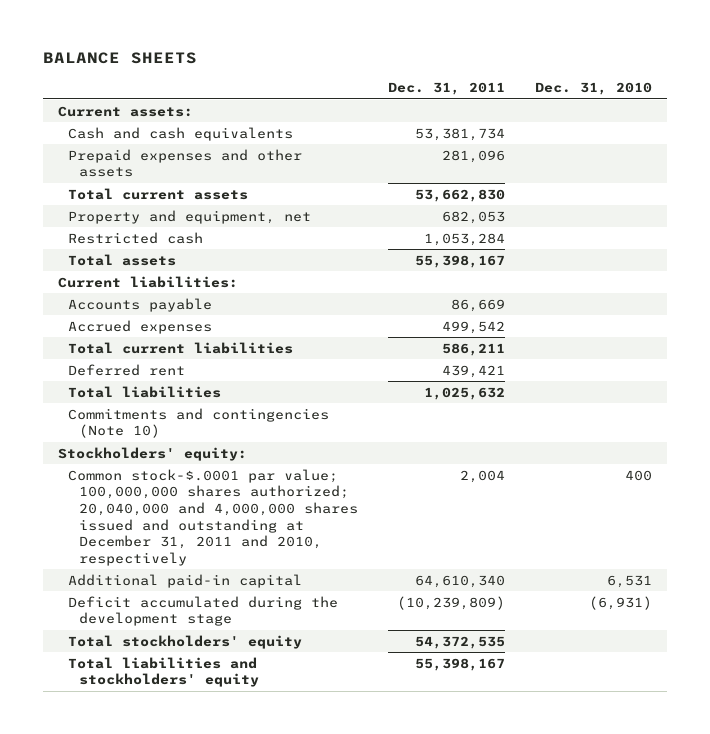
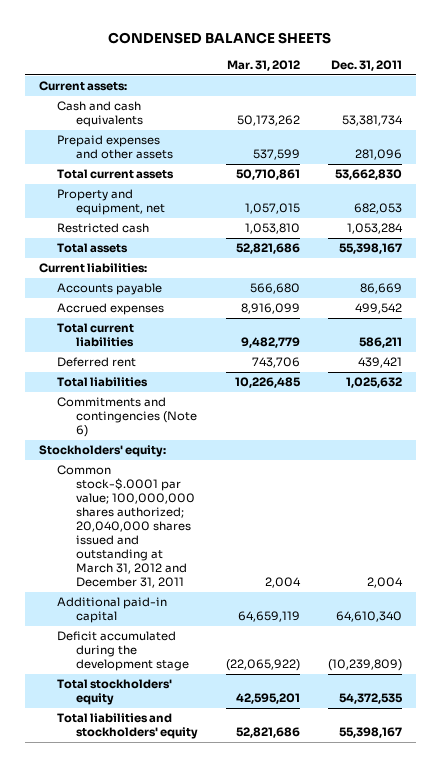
[42,52,197,65] BALANCE SHEETS -> [108,32,332,45] CONDENSED BALANCE SHEETS
[535,82,653,96] Dec. 31, 2010 -> none
none -> [226,60,300,72] Mar. 31, 2012
[68,407,330,439] Commitments and contingencies (Note 10) -> [57,397,197,438] Commitments and contingencies (Note 6)
[68,468,359,566] Common stock-$.0001 par value; 100,000,000 shares authorized; 20,040,000 and 4,000,000 shares issued and outstanding at December 31, 2011 and 2010, respectively -> [57,465,195,588] Common stock-$.0001 par value; 100,000,000 shares authorized; 20,040,000 shares issued and outstanding at March 31, 2012 and December 31, 2011

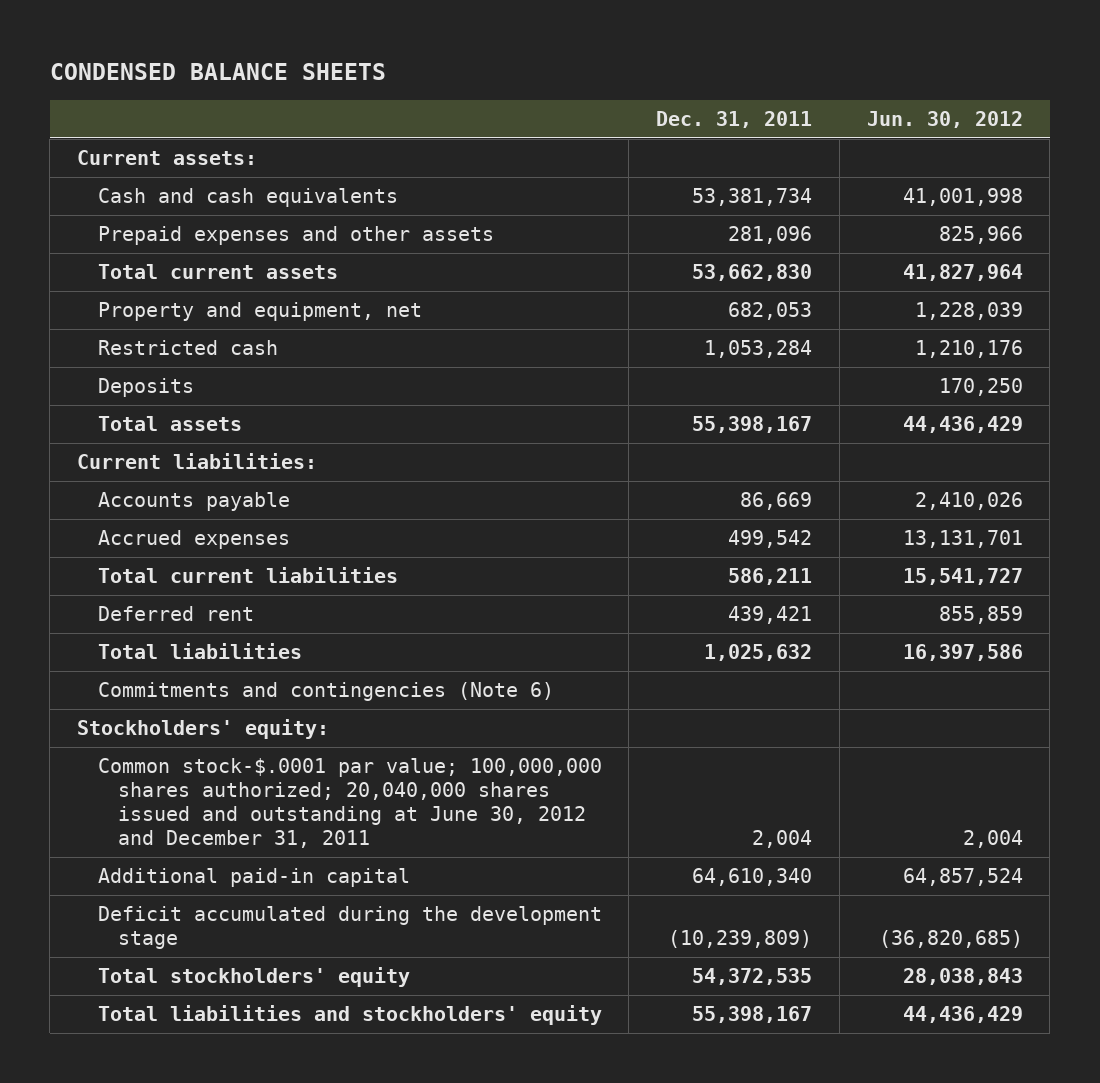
[226,60,300,72] Mar. 31, 2012 -> none
none -> [866,110,1023,128] Jun. 30, 2012
none -> [97,378,194,398] Deposits
[57,465,195,588] Common stock-$.0001 par value; 100,000,000 shares authorized; 20,040,000 shares issued and outstanding at March 31, 2012 and December 31, 2011 -> [97,758,602,849] Common stock-$.0001 par value; 100,000,000 shares authorized; 20,040,000 shares issued and outstanding at June 30, 2012 and December 31, 2011

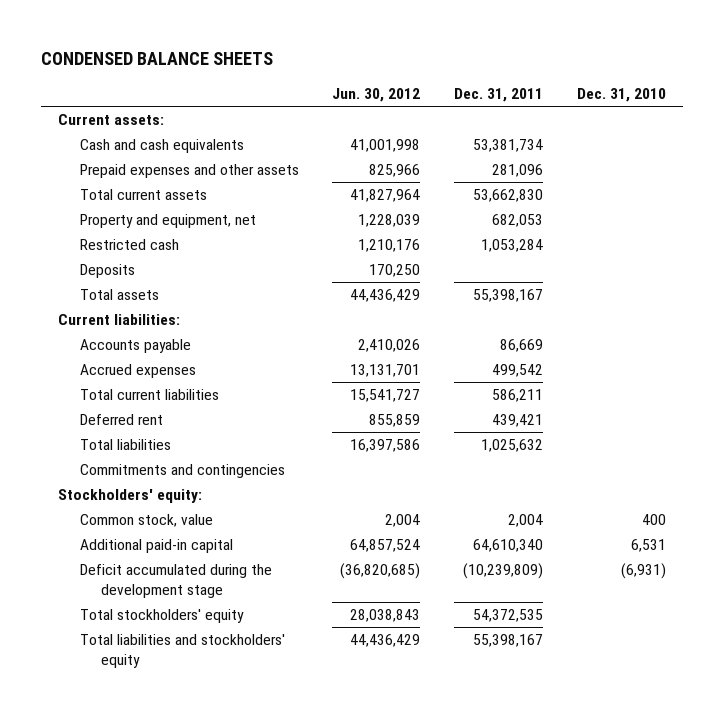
none -> [577,88,667,103] Dec. 31, 2010
[97,682,554,702] Commitments and contingencies (Note 6) -> [79,464,285,479] Commitments and contingencies
[97,758,602,849] Common stock-$.0001 par value; 100,000,000 shares authorized; 20,040,000 shares issued and outstanding at June 30, 2012 and December 31, 2011 -> [79,514,213,528] Common stock, value

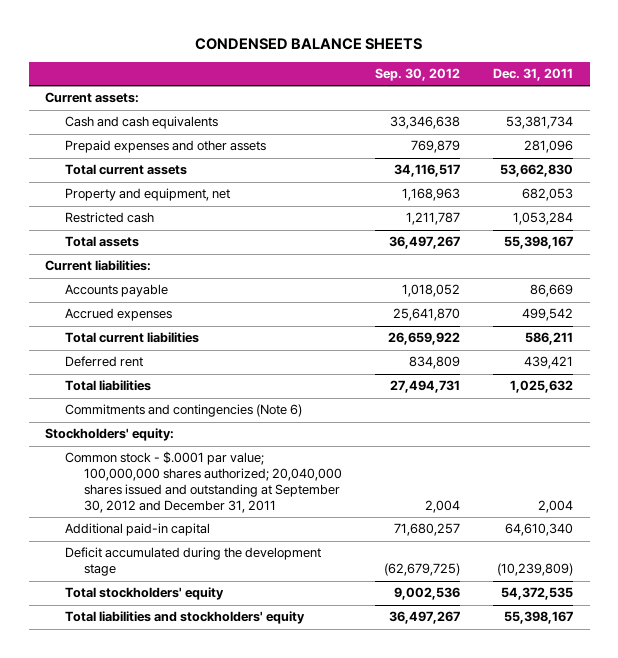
[332,88,421,103] Jun. 30, 2012 -> none
[577,88,667,103] Dec. 31, 2010 -> none
none -> [374,68,460,82] Sep. 30, 2012
[79,264,135,279] Deposits -> none
[79,464,285,479] Commitments and contingencies -> [64,404,302,418] Commitments and contingencies (Note 6)
[79,514,213,528] Common stock, value -> [64,451,342,514] Common stock - $.0001 par value; 100,000,000 shares authorized; 20,040,000 shares issued and outstanding at September 30, 2012 and December 31, 2011

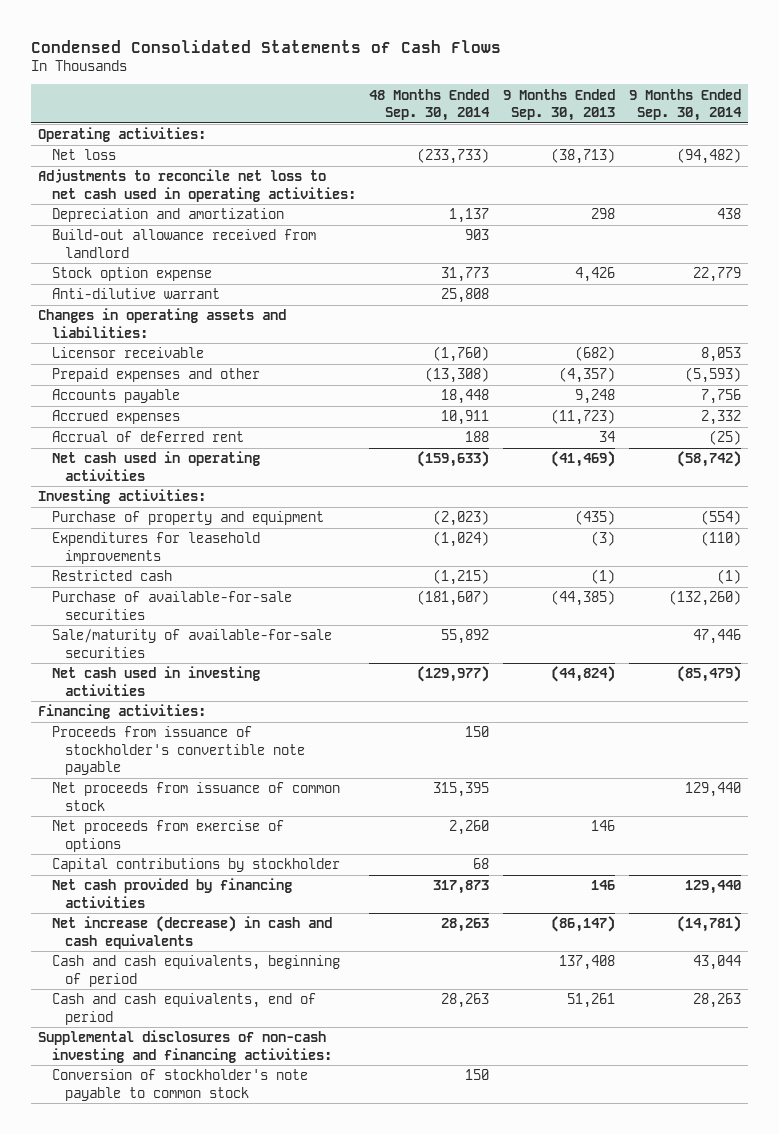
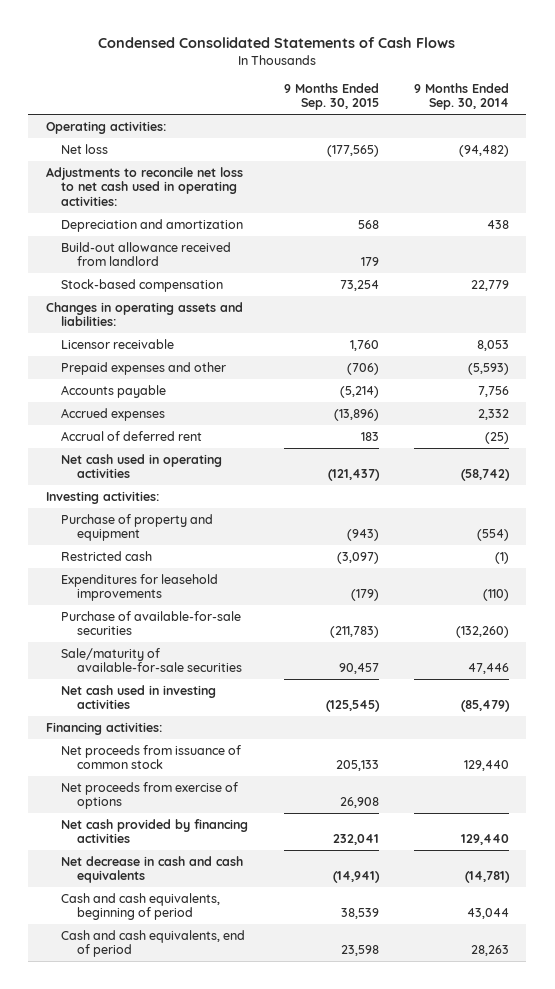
[369,88,491,121] 48 Months Ended Sep. 30, 2014 -> none
[503,88,616,121] 9 Months Ended Sep. 30, 2013 -> none
none -> [283,82,379,111] 9 Months Ended Sep. 30, 2015
[51,288,220,300] Anti-dilutive warrant -> none
[51,267,212,282] Stock option expense -> [61,278,224,292] Stock-based compensation
[51,532,260,564] Expenditures for leasehold improvements -> [61,573,219,602] Expenditures for leasehold improvements
[51,726,306,775] Proceeds from issuance of stockholder's convertible note payable -> none
[51,858,340,873] Capital contributions by stockholder -> none
[51,916,332,949] Net increase (decrease) in cash and cash equivalents -> [61,855,244,884] Net decrease in cash and cash equivalents
[38,1030,332,1063] Supplemental disclosures of non-cash investing and financing activities: -> none
[51,1069,308,1101] Conversion of stockholder's note payable to common stock -> none

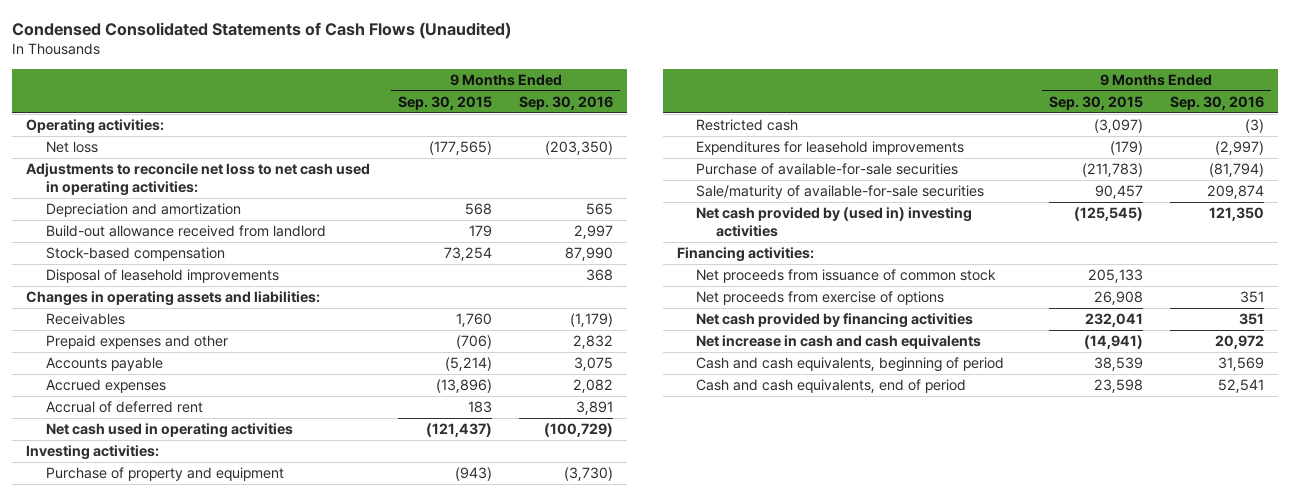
[98,36,456,48] Condensed Consolidated Statements of Cash Flows -> [12,21,512,39] Condensed Consolidated Statements of Cash Flows (Unaudited)
[413,82,509,111] 9 Months Ended Sep. 30, 2014 -> none
none -> [519,95,614,110] Sep. 30, 2016
none -> [45,269,279,284] Disposal of leasehold improvements
[61,338,175,349] Licensor receivable -> [45,313,125,326] Receivables
[61,684,217,710] Net cash used in investing activities -> [696,207,973,238] Net cash provided by (used in) investing activities
[61,855,244,884] Net decrease in cash and cash equivalents -> [696,335,982,350] Net increase in cash and cash equivalents

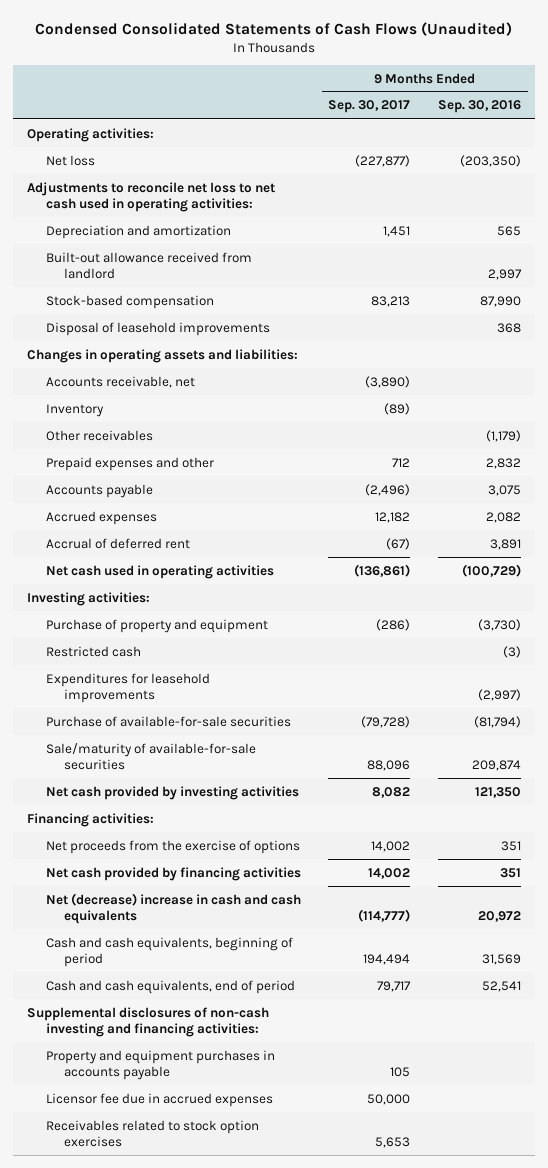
[397,95,492,110] Sep. 30, 2015 -> none
none -> [328,100,411,114] Sep. 30, 2017
[45,225,326,238] Build-out allowance received from landlord -> [45,251,252,279] Built-out allowance received from landlord
none -> [45,375,195,388] Accounts receivable, net
none -> [45,403,104,417] Inventory
[45,313,125,326] Receivables -> [45,429,153,441] Other receivables
[696,207,973,238] Net cash provided by (used in) investing activities -> [45,785,299,800] Net cash provided by investing activities
[696,269,997,284] Net proceeds from issuance of common stock -> none
[696,291,945,306] Net proceeds from exercise of options -> [45,839,300,854] Net proceeds from the exercise of options
[696,335,982,350] Net increase in cash and cash equivalents -> [45,892,301,924] Net (decrease) increase in cash and cash equivalents
none -> [26,1006,269,1037] Supplemental disclosures of non-cash investing and financing activities:
none -> [45,1049,275,1080] Property and equipment purchases in accounts payable
none -> [45,1092,273,1107] Licensor fee due in accrued expenses
none -> [45,1119,259,1147] Receivables related to stock option exercises

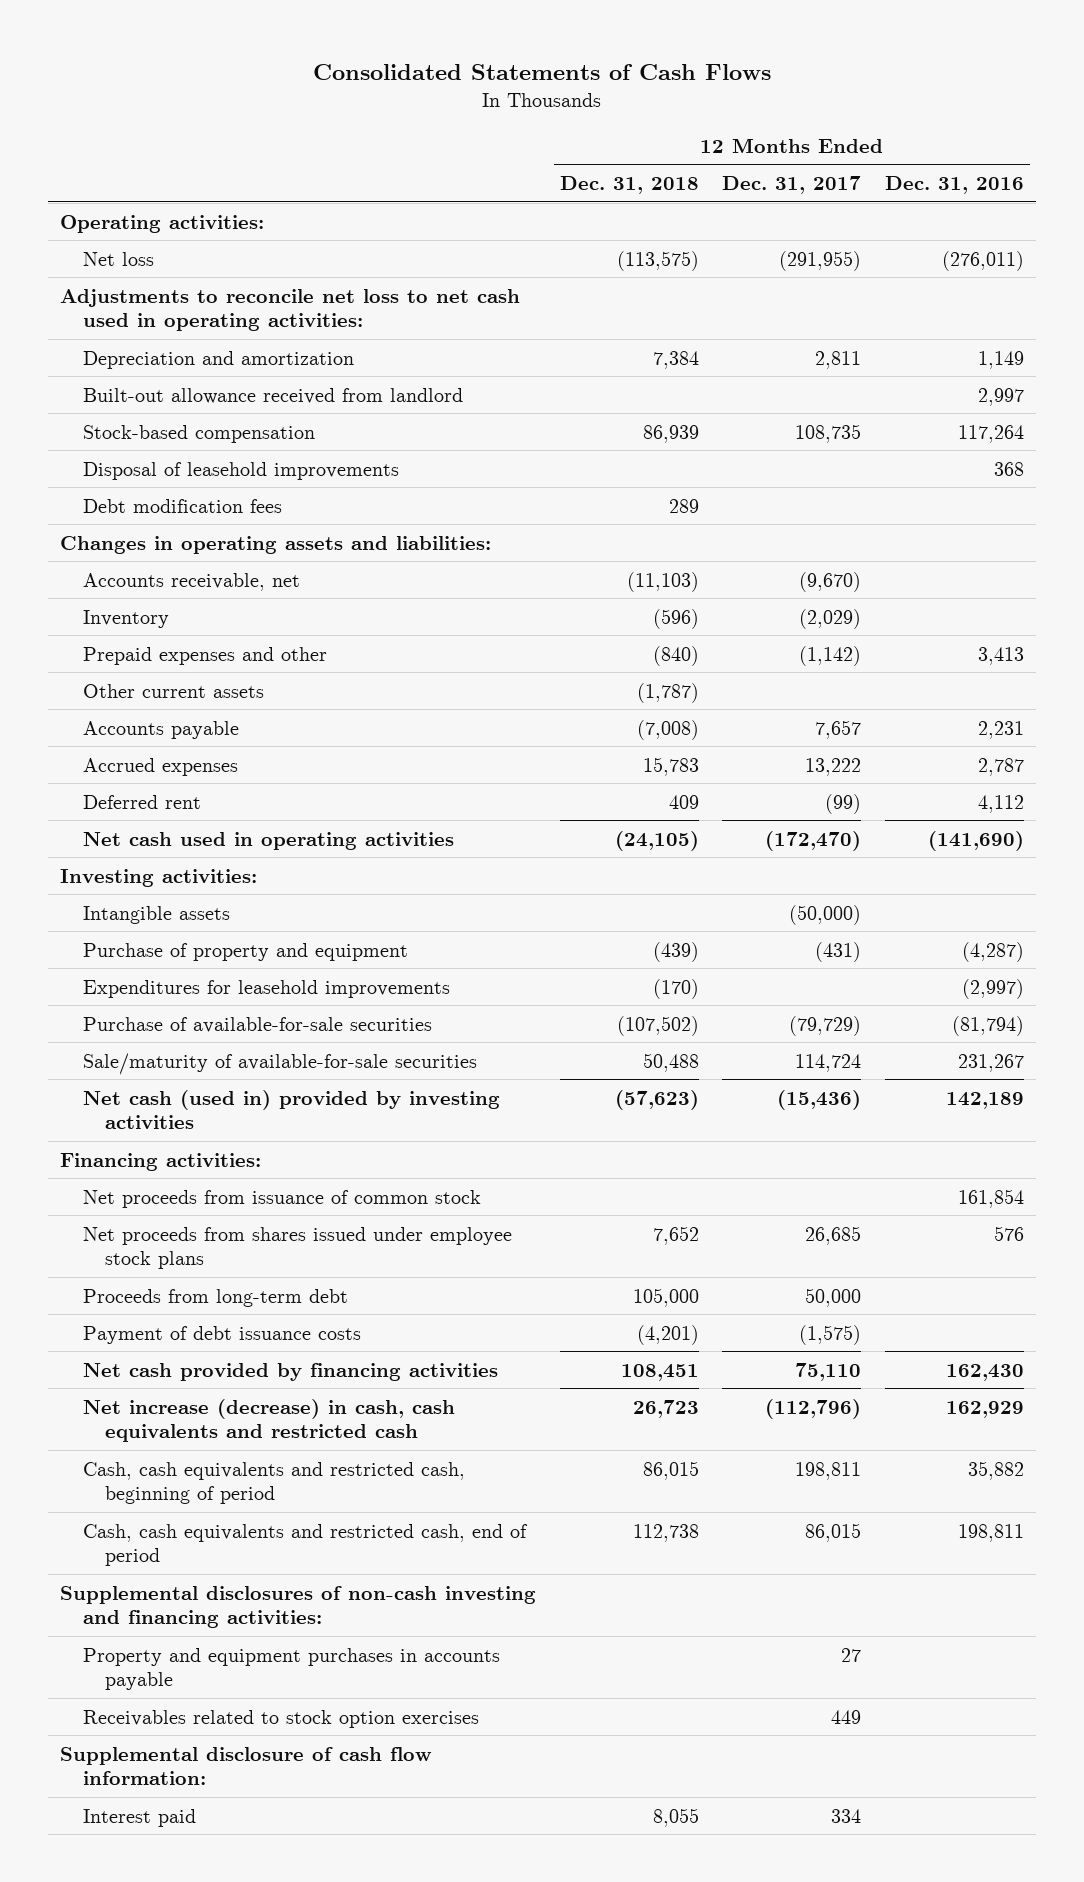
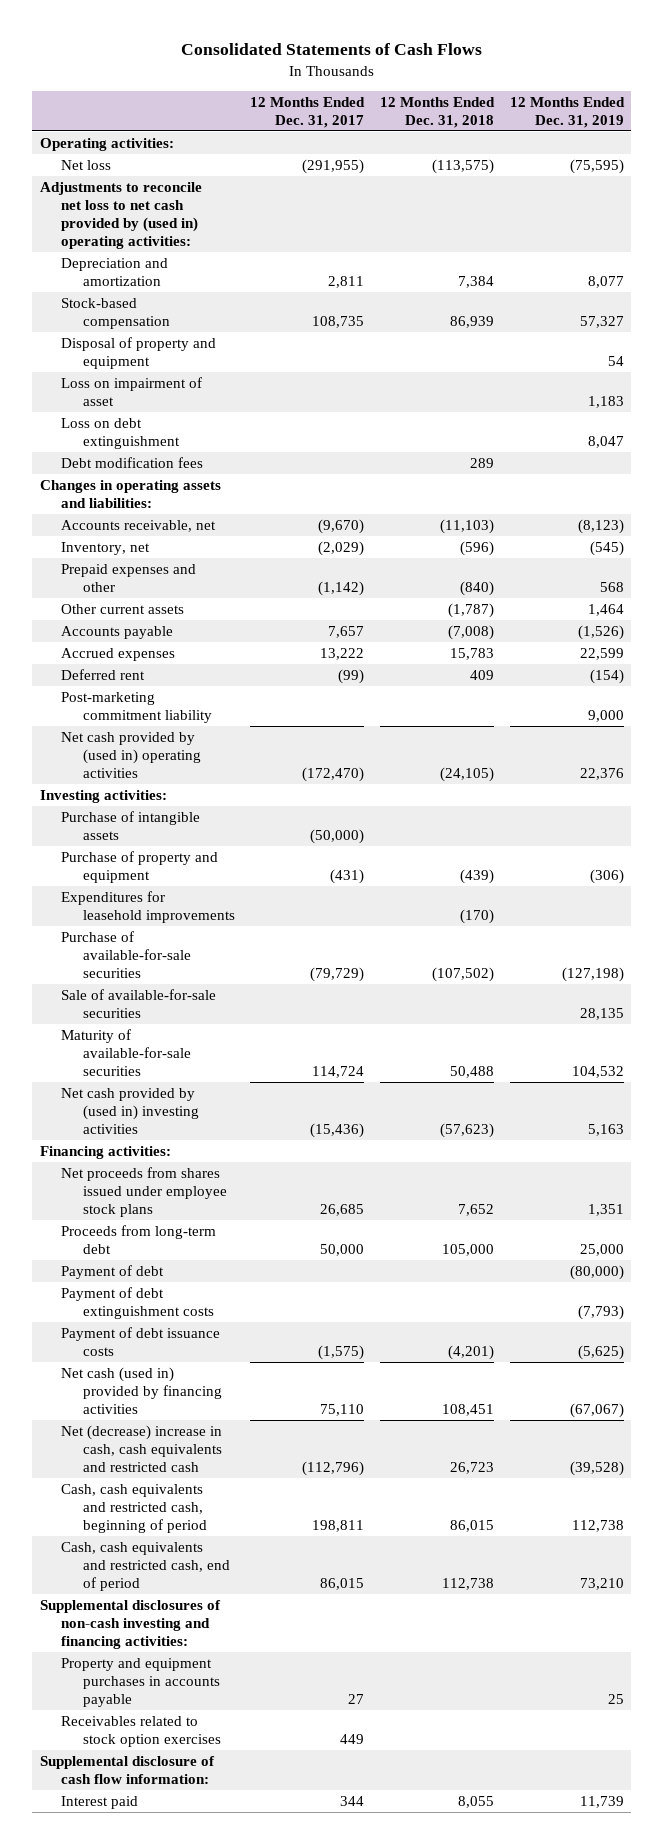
[884,175,1024,194] Dec. 31, 2016 -> none
none -> [509,96,625,128] 12 Months Ended Dec. 31, 2019
[60,288,521,332] Adjustments to reconcile net loss to net cash used in operating activities: -> [39,182,202,249] Adjustments to reconcile net loss to net cash provided by (used in) operating activities:
[82,387,463,404] Built-out allowance received from landlord -> none
[82,461,399,480] Disposal of leasehold improvements -> none
none -> [61,337,217,369] Disposal of property and equipment
none -> [61,377,203,406] Loss on impairment of asset
none -> [61,418,180,449] Loss on debt extinguishment
[82,609,169,628] Inventory -> [61,542,151,556] Inventory, net
none -> [61,692,212,723] Post-marketing commitment liability
[82,831,454,850] Net cash used in operating activities -> [61,732,201,778] Net cash provided by (used in) operating activities
[82,905,230,924] Intangible assets -> [61,811,201,840] Purchase of intangible assets
none -> [61,989,217,1018] Sale of available-for-sale securities
[82,1052,477,1075] Sale/maturity of available-for-sale securities -> [61,1029,191,1076] Maturity of available-for-sale securities
[82,1089,500,1130] Net cash (used in) provided by investing activities -> [61,1088,199,1134] Net cash provided by (used in) investing activities
[82,1189,481,1208] Net proceeds from issuance of common stock -> none
none -> [61,1265,165,1280] Payment of debt
none -> [61,1287,214,1319] Payment of debt extinguishment costs
[82,1362,498,1381] Net cash provided by financing activities -> [61,1367,222,1414] Net cash (used in) provided by financing activities
[82,1398,455,1443] Net increase (decrease) in cash, cash equivalents and restricted cash -> [61,1425,223,1472] Net (decrease) increase in cash, cash equivalents and restricted cash
[831,1808,862,1823] 334 -> [340,1796,365,1807] 344

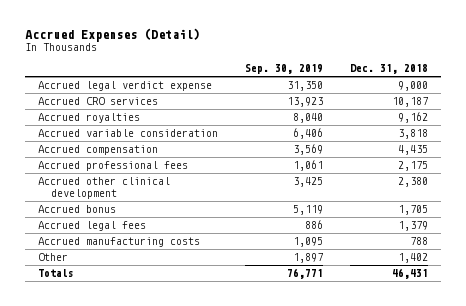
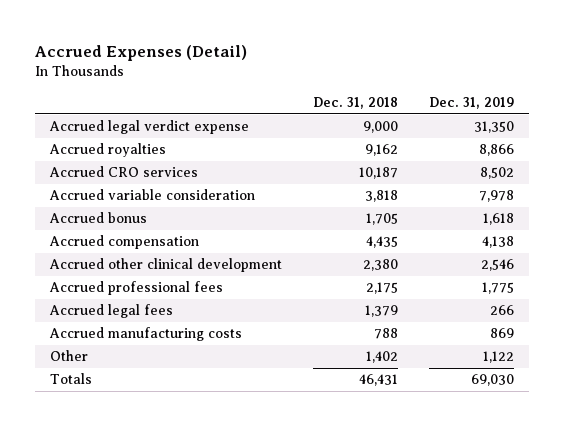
[245,64,324,75] Sep. 30, 2019 -> none
none -> [428,96,514,109] Dec. 31, 2019
[38,97,159,106] Accrued CRO services -> [49,166,199,178] Accrued CRO services
[38,205,117,214] Accrued bonus -> [49,212,148,224] Accrued bonus
[38,161,189,172] Accrued professional fees -> [49,281,224,296] Accrued professional fees

